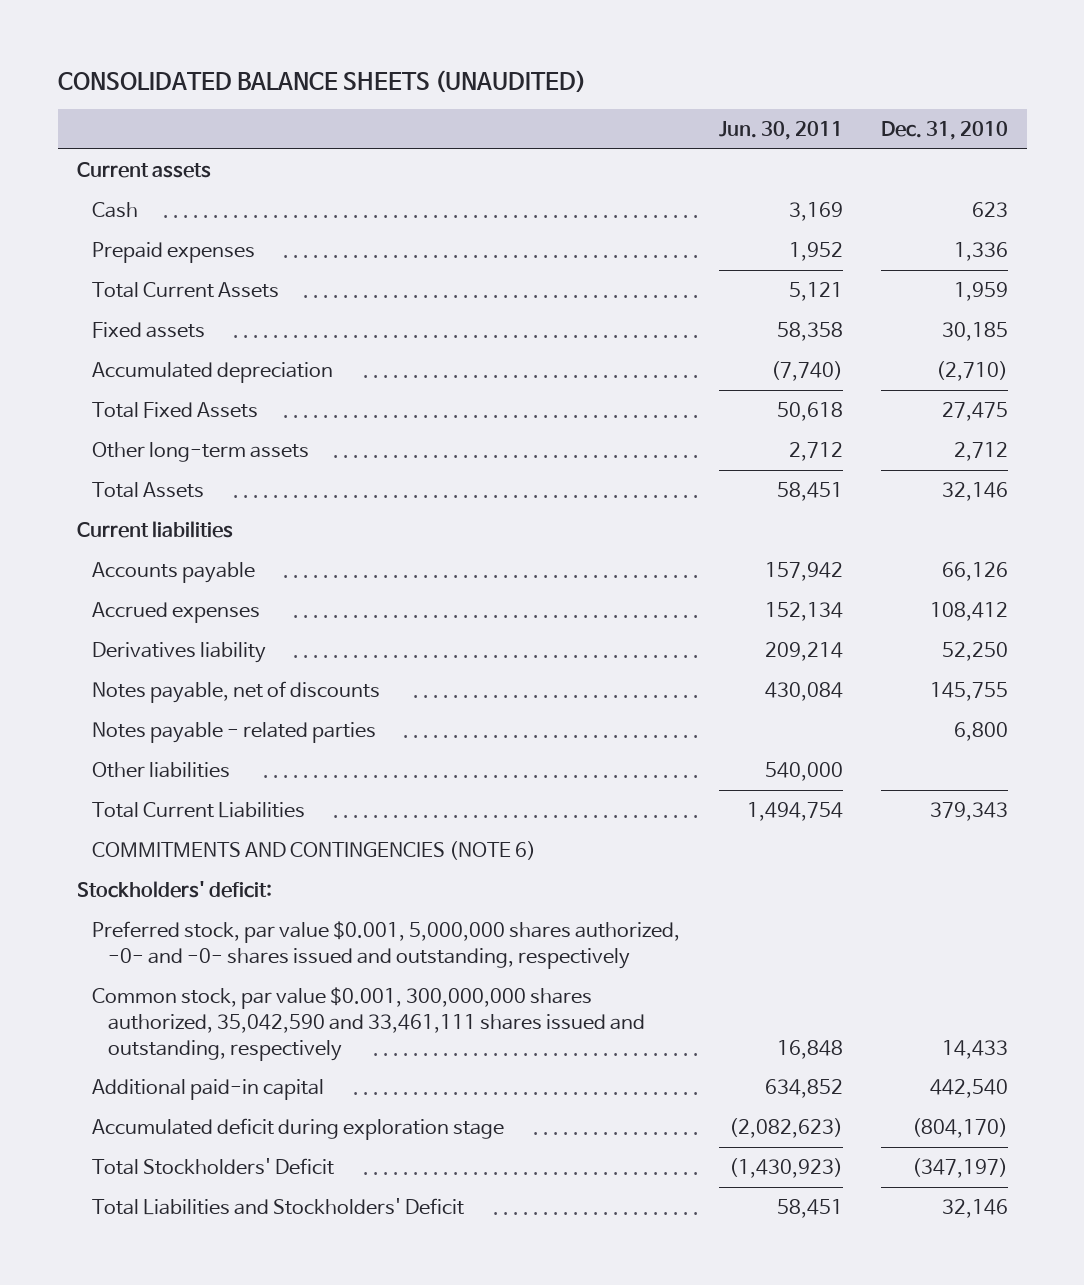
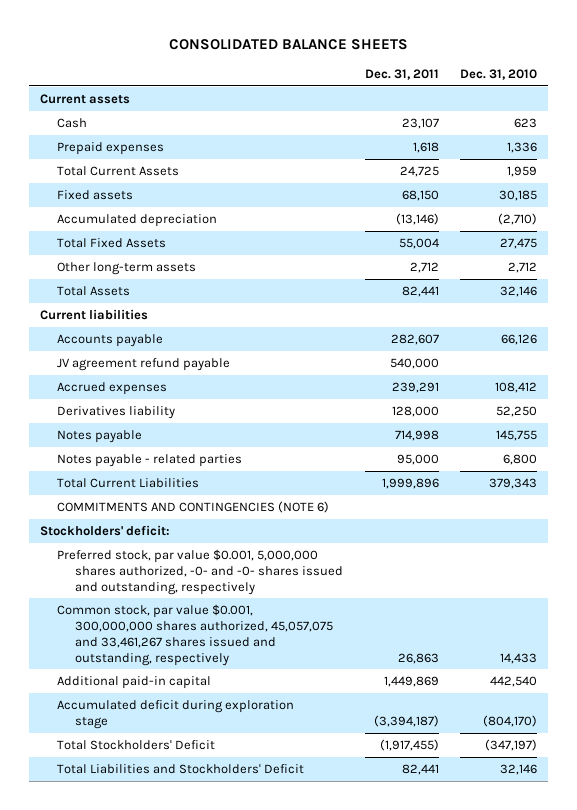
[57,69,586,93] CONSOLIDATED BALANCE SHEETS (UNAUDITED) -> [168,39,408,51] CONSOLIDATED BALANCE SHEETS
[718,120,843,140] Jun. 30, 2011 -> none
none -> [364,69,439,81] Dec. 31, 2011
none -> [57,357,231,371] JV agreement refund payable
[92,681,381,704] Notes payable, net of discounts -> [57,429,143,443] Notes payable
[92,762,231,779] Other liabilities -> none
[92,987,645,1061] Common stock, par value $0.001, 300,000,000 shares authorized, 35,042,590 and 33,461,111 shares issued and outstanding, respectively -> [57,603,333,666] Common stock, par value $0.001, 300,000,000 shares authorized, 45,057,075 and 33,461,267 shares issued and outstanding, respectively

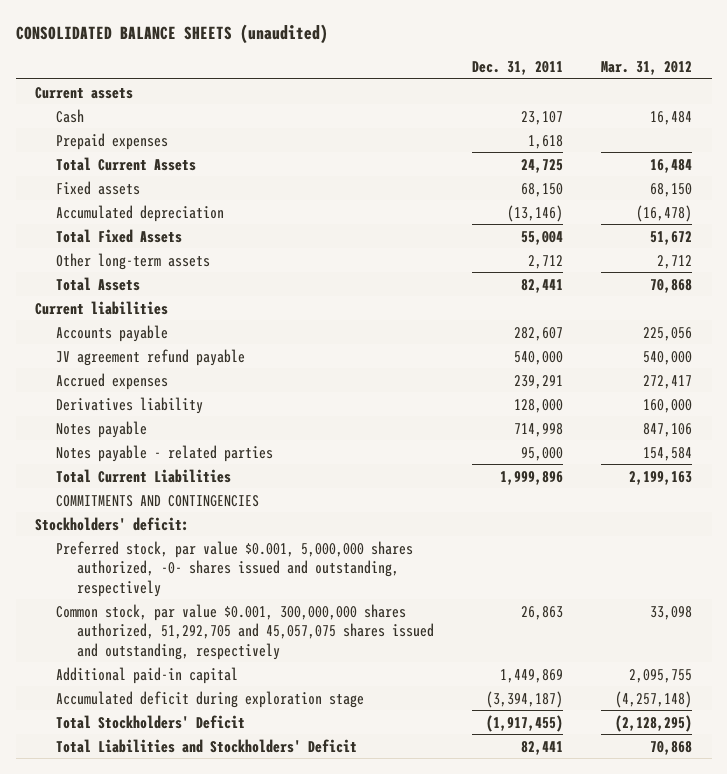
[168,39,408,51] CONSOLIDATED BALANCE SHEETS -> [15,24,328,45] CONSOLIDATED BALANCE SHEETS (unaudited)
[460,69,538,81] Dec. 31, 2010 -> none
none -> [601,61,693,76] Mar. 31, 2012
[57,500,330,513] COMMITMENTS AND CONTINGENCIES (NOTE 6) -> [55,494,259,507] COMMITMENTS AND CONTINGENCIES
[57,548,343,595] Preferred stock, par value $0.001, 5,000,000 shares authorized, -0- and -0- shares issued and outstanding, respectively -> [55,540,413,597] Preferred stock, par value $0.001, 5,000,000 shares authorized, -0- shares issued and outstanding, respectively
[57,603,333,666] Common stock, par value $0.001, 300,000,000 shares authorized, 45,057,075 and 33,461,267 shares issued and outstanding, respectively -> [55,603,434,660] Common stock, par value $0.001, 300,000,000 shares authorized, 51,292,705 and 45,057,075 shares issued and outstanding, respectively

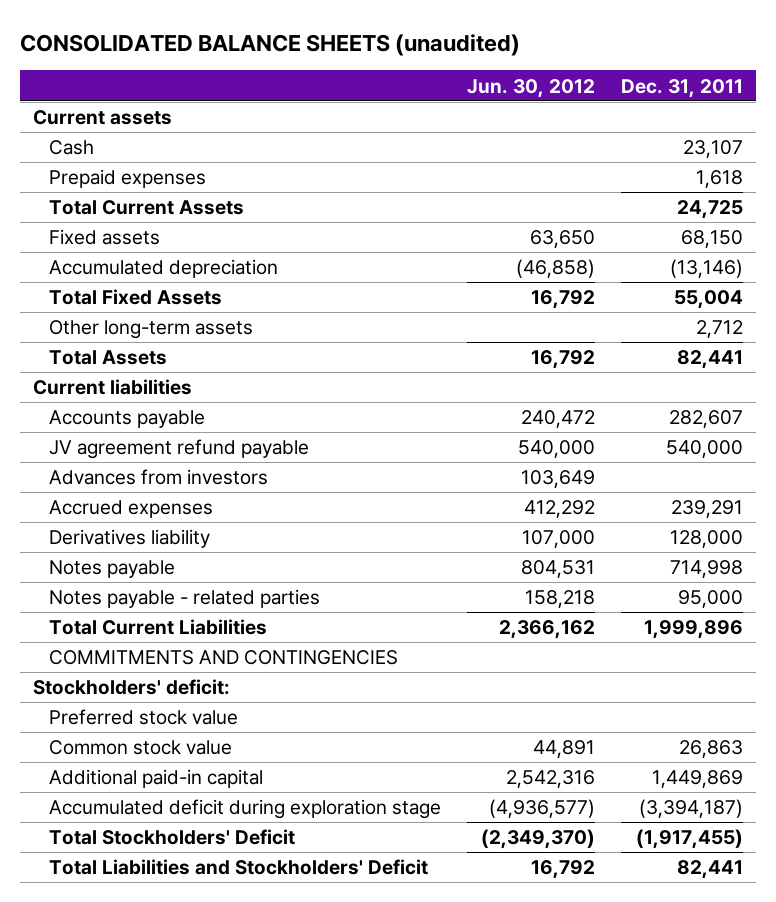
[601,61,693,76] Mar. 31, 2012 -> none
none -> [467,78,596,98] Jun. 30, 2012
none -> [49,469,269,486] Advances from investors
[55,540,413,597] Preferred stock, par value $0.001, 5,000,000 shares authorized, -0- shares issued and outstanding, respectively -> [49,709,239,726] Preferred stock value
[55,603,434,660] Common stock, par value $0.001, 300,000,000 shares authorized, 51,292,705 and 45,057,075 shares issued and outstanding, respectively -> [49,740,233,756] Common stock value

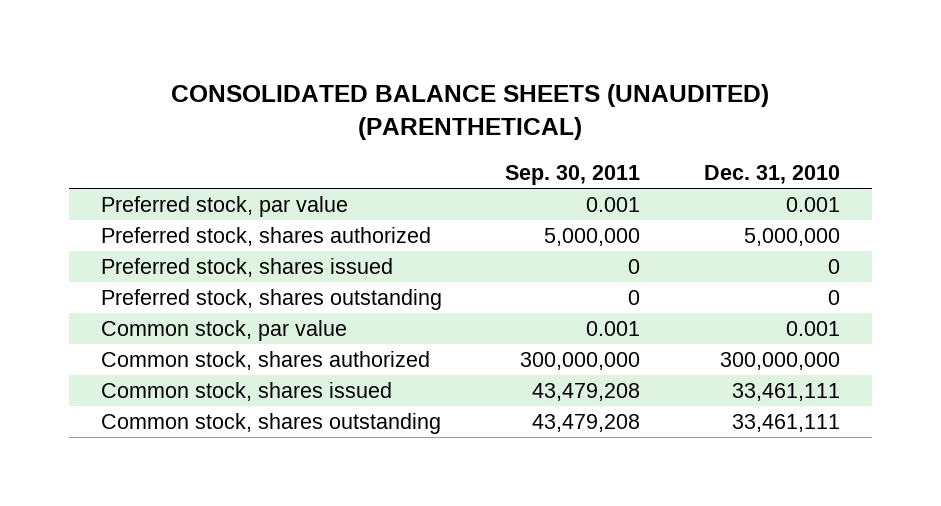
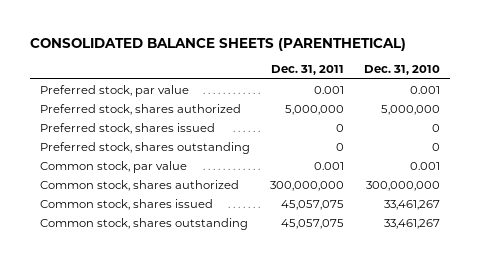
[171,84,770,141] CONSOLIDATED BALANCE SHEETS (UNAUDITED) (PARENTHETICAL) -> [29,37,406,51] CONSOLIDATED BALANCE SHEETS (PARENTHETICAL)
[505,165,641,186] Sep. 30, 2011 -> none
none -> [270,64,344,75] Dec. 31, 2011
[732,383,841,402] 33,461,111 -> [383,199,440,210] 33,461,267
[732,414,841,433] 33,461,111 -> [383,218,440,229] 33,461,267

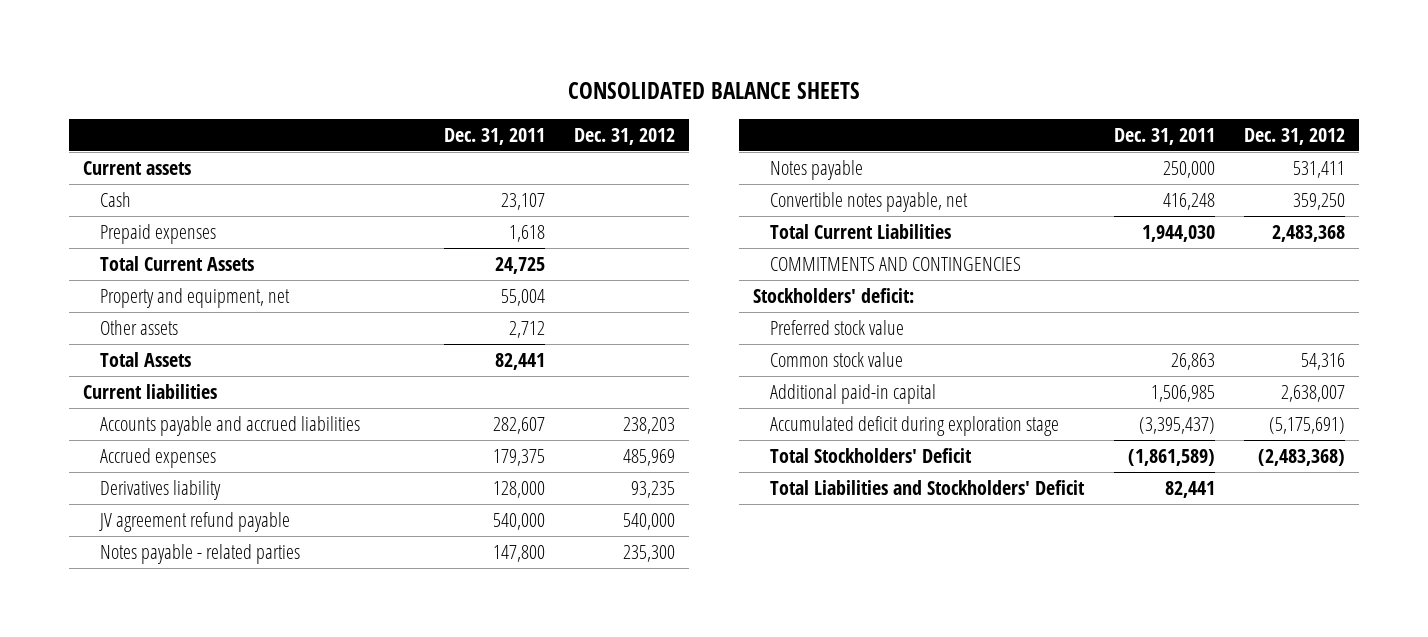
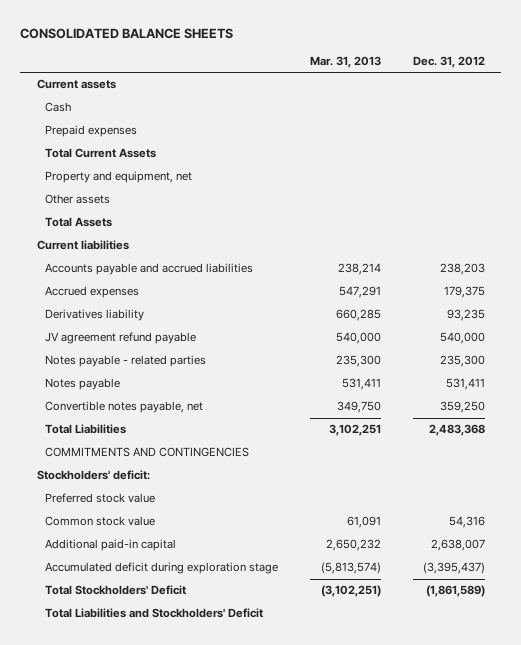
[443,128,545,146] Dec. 31, 2011 -> none
none -> [309,55,381,68] Mar. 31, 2013
[622,448,675,466] 485,969 -> [443,286,485,299] 179,375
[770,223,952,239] Total Current Liabilities -> [44,424,126,435] Total Liabilities
[1268,416,1345,434] (5,175,691) -> [422,562,485,575] (3,395,437)
[1257,448,1345,466] (2,483,368) -> [425,585,485,598] (1,861,589)

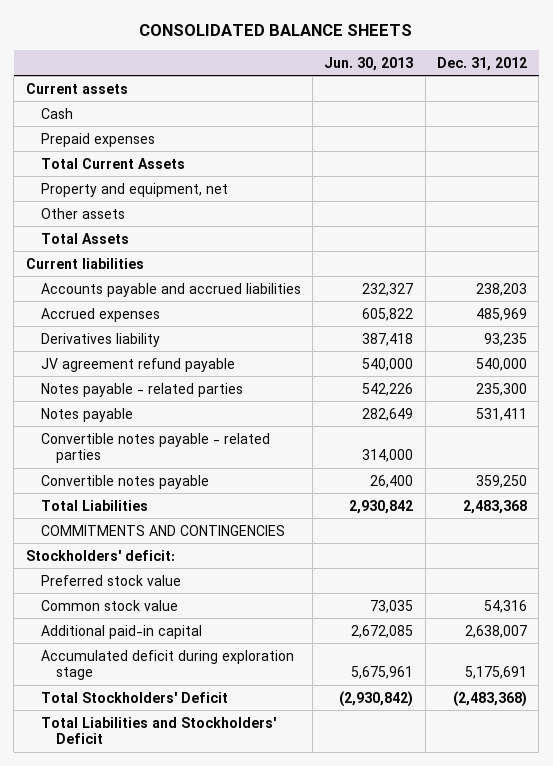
[309,55,381,68] Mar. 31, 2013 -> none
none -> [324,56,414,71] Jun. 30, 2013
[443,286,485,299] 179,375 -> [475,307,527,321] 485,969
none -> [40,432,270,463] Convertible notes payable - related parties
[44,401,203,414] Convertible notes payable, net -> [40,474,209,489] Convertible notes payable
[422,562,485,575] (3,395,437) -> [464,665,527,679] 5,175,691
[425,585,485,598] (1,861,589) -> [452,690,527,707] (2,483,368)

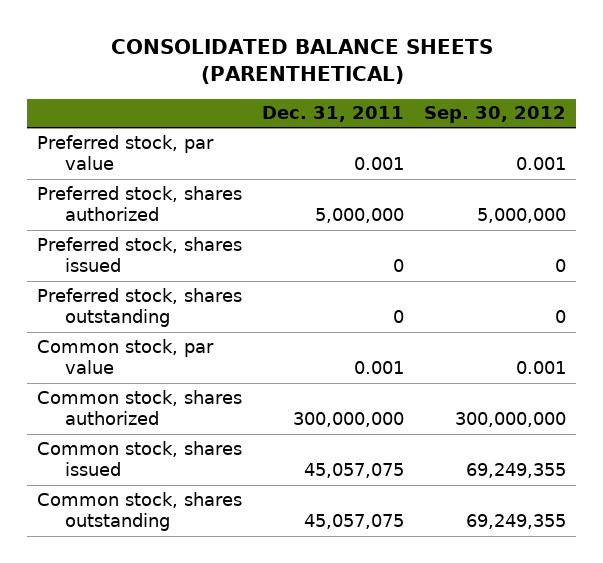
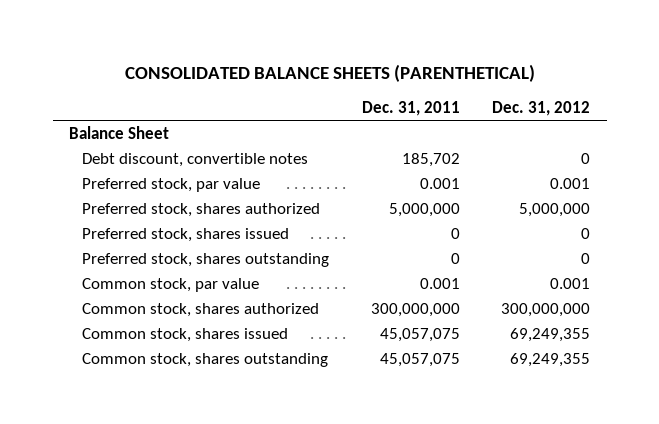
[424,106,567,124] Sep. 30, 2012 -> none
none -> [492,101,591,117] Dec. 31, 2012
none -> [68,126,169,140] Balance Sheet
none -> [82,153,309,168] Debt discount, convertible notes

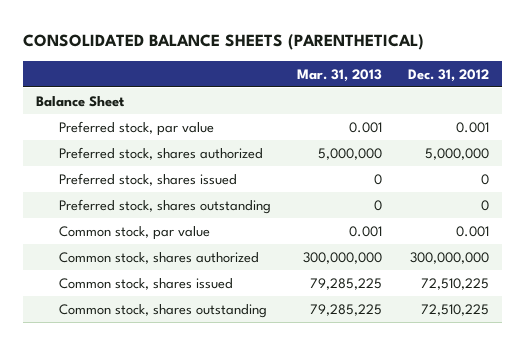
[361,101,460,117] Dec. 31, 2011 -> none
none -> [297,68,383,82] Mar. 31, 2013
[82,153,309,168] Debt discount, convertible notes -> none
[510,328,591,343] 69,249,355 -> [420,277,489,290] 72,510,225
[510,353,591,368] 69,249,355 -> [420,303,489,316] 72,510,225

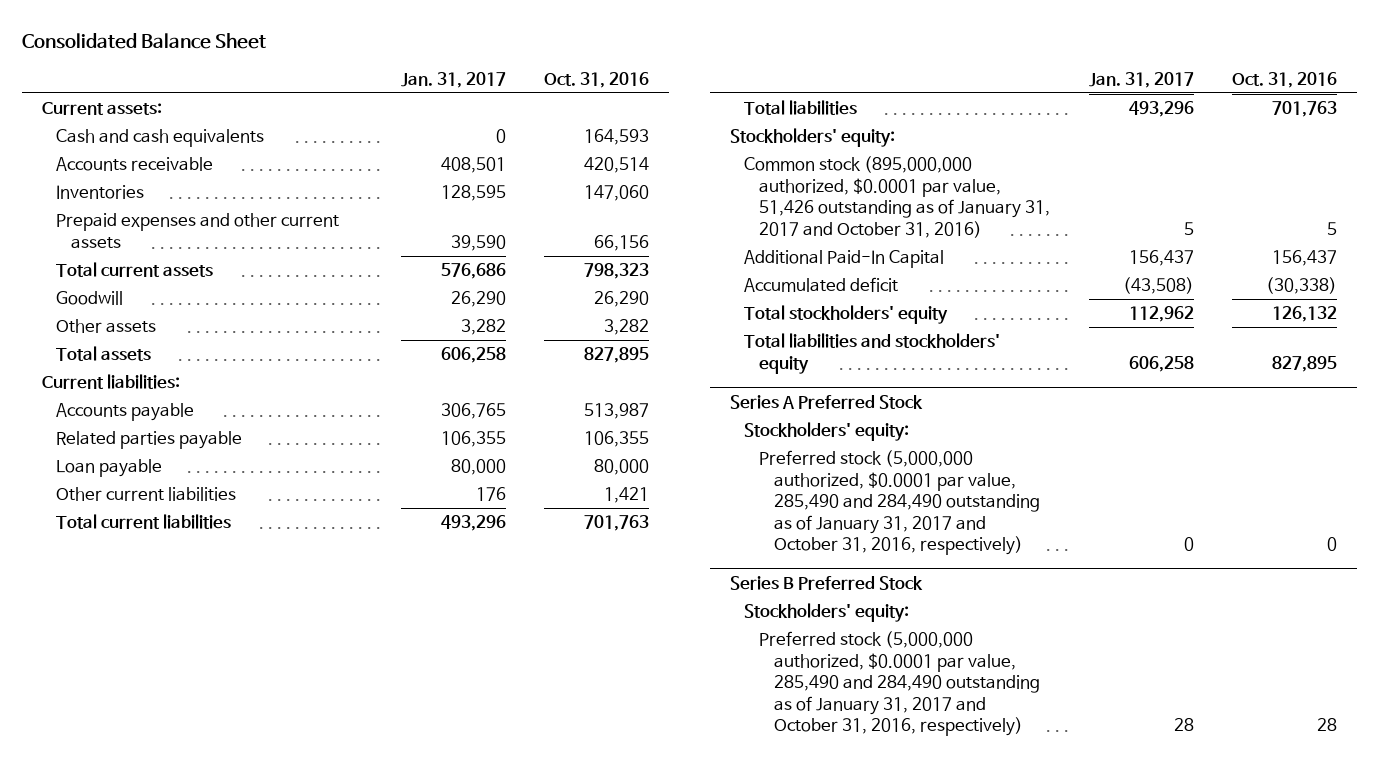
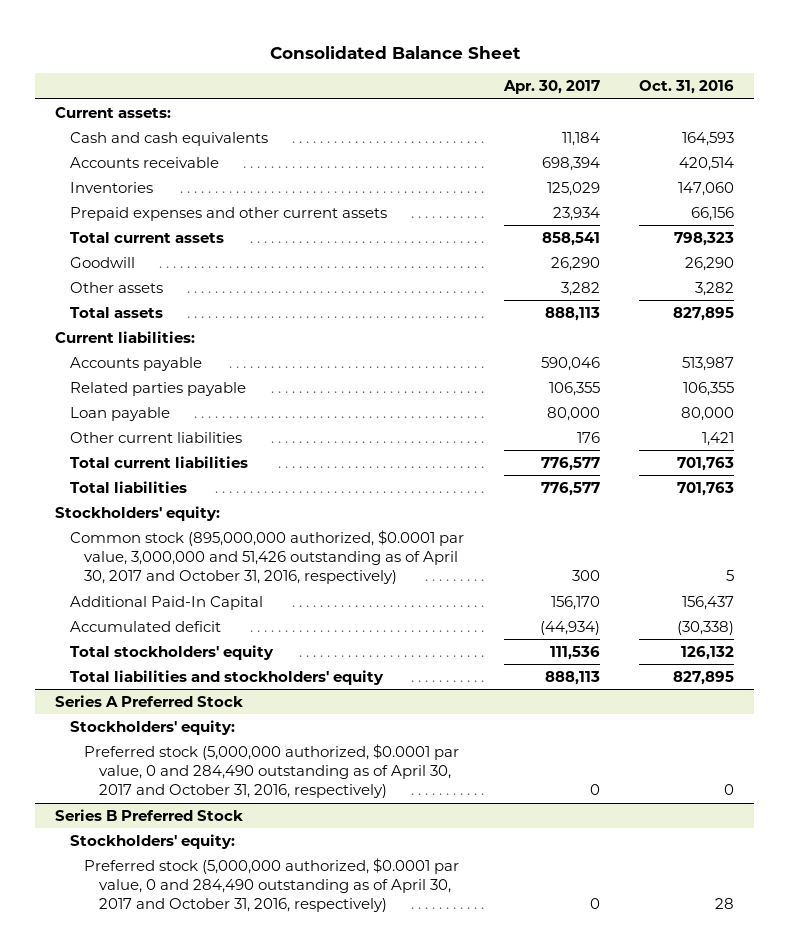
[400,71,506,88] Jan. 31, 2017 -> none
none -> [502,80,600,95] Apr. 30, 2017
[744,156,1050,238] Common stock (895,000,000 authorized, $0.0001 par value, 51,426 outstanding as of January 31, 2017 and October 31, 2016) -> [69,529,464,585] Common stock (895,000,000 authorized, $0.0001 par value, 3,000,000 and 51,426 outstanding as of April 30, 2017 and October 31, 2016, respectively)
[758,450,1040,555] Preferred stock (5,000,000 authorized, $0.0001 par value, 285,490 and 284,490 outstanding as of January 31, 2017 and October 31, 2016, respectively) -> [84,743,460,799] Preferred stock (5,000,000 authorized, $0.0001 par value, 0 and 284,490 outstanding as of April 30, 2017 and October 31, 2016, respectively)
[758,631,1040,736] Preferred stock (5,000,000 authorized, $0.0001 par value, 285,490 and 284,490 outstanding as of January 31, 2017 and October 31, 2016, respectively) -> [84,857,460,913] Preferred stock (5,000,000 authorized, $0.0001 par value, 0 and 284,490 outstanding as of April 30, 2017 and October 31, 2016, respectively)

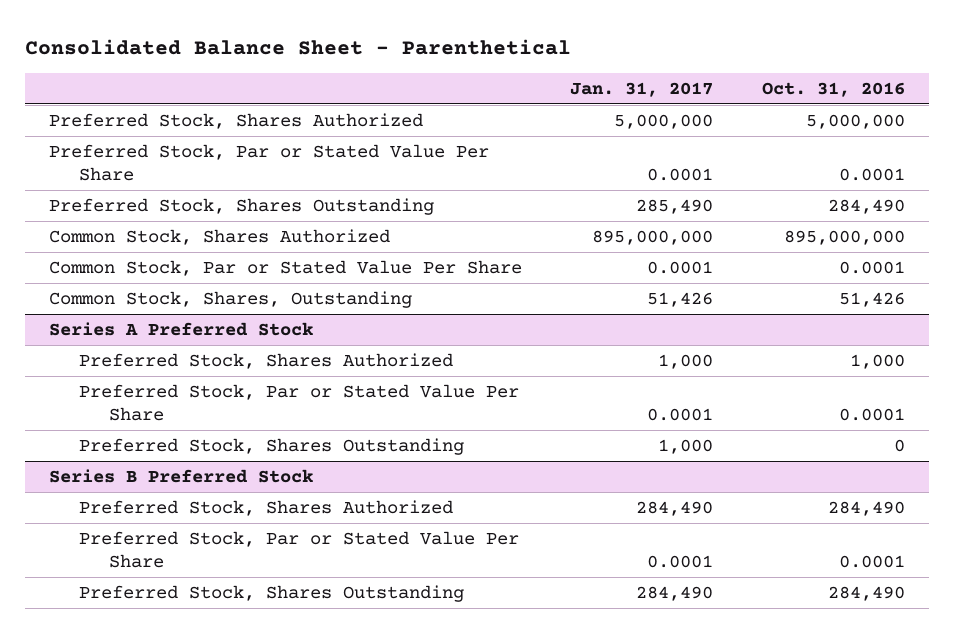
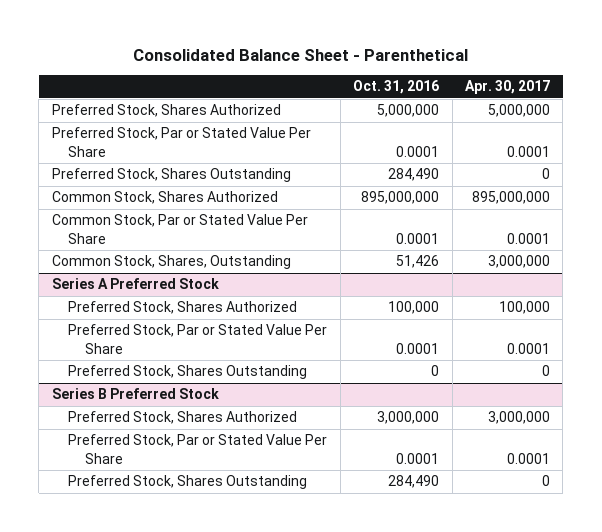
[570,81,714,97] Jan. 31, 2017 -> none
none -> [465,80,551,95] Apr. 30, 2017
[849,353,905,369] 1,000 -> [388,301,440,315] 100,000
[827,500,905,516] 284,490 -> [377,411,440,425] 3,000,000

